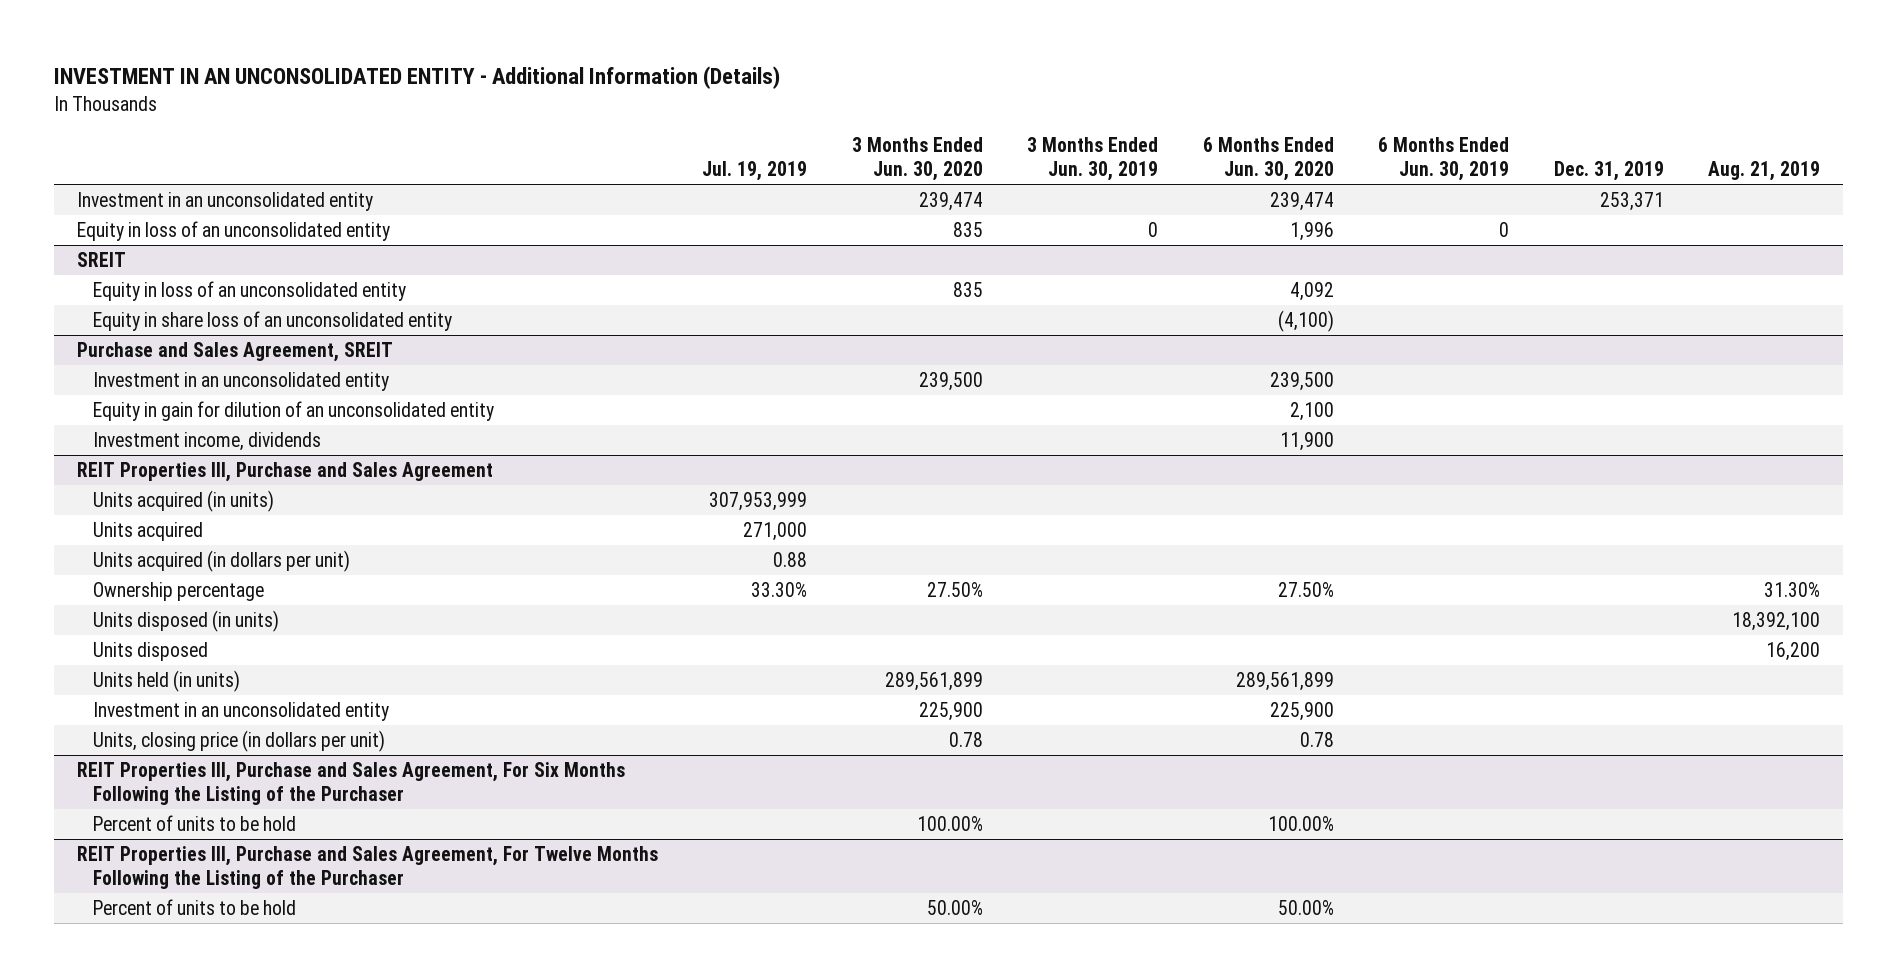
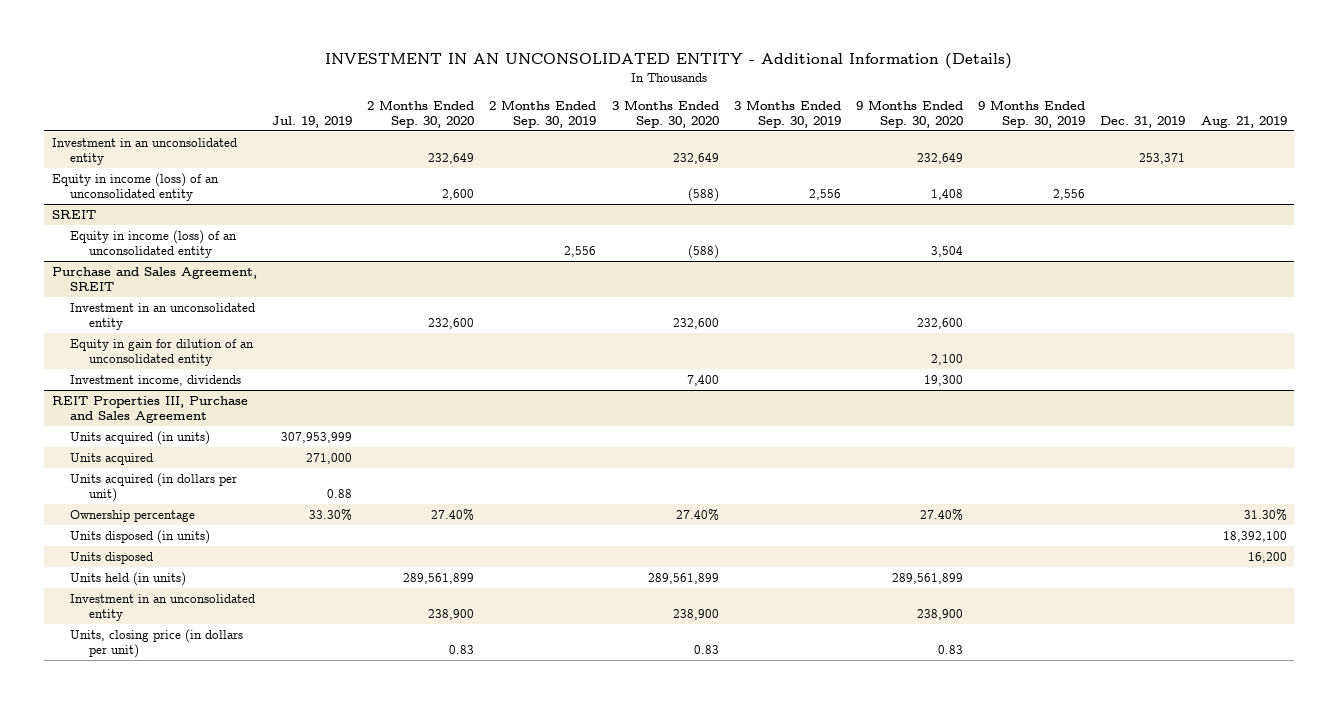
[851,136,983,182] 3 Months Ended Jun. 30, 2020 -> none
[1027,136,1159,182] 3 Months Ended Jun. 30, 2019 -> none
[1202,136,1334,182] 6 Months Ended Jun. 30, 2020 -> none
[1378,136,1510,182] 6 Months Ended Jun. 30, 2019 -> none
none -> [367,99,475,128] 2 Months Ended Sep. 30, 2020
none -> [489,99,597,128] 2 Months Ended Sep. 30, 2019
none -> [611,99,719,128] 3 Months Ended Sep. 30, 2020
none -> [733,99,841,128] 3 Months Ended Sep. 30, 2019
none -> [856,99,964,128] 9 Months Ended Sep. 30, 2020
none -> [978,99,1086,128] 9 Months Ended Sep. 30, 2019
[76,220,390,241] Equity in loss of an unconsolidated entity -> [51,173,219,202] Equity in income (loss) of an unconsolidated entity
[92,310,452,331] Equity in share loss of an unconsolidated entity -> none
[92,280,406,301] Equity in loss of an unconsolidated entity -> [70,230,238,259] Equity in income (loss) of an unconsolidated entity
[76,761,625,806] REIT Properties III, Purchase and Sales Agreement, For Six Months Following the Listing of the Purchaser -> none
[92,814,296,831] Percent of units to be hold -> none
[76,845,658,890] REIT Properties III, Purchase and Sales Agreement, For Twelve Months Following the Listing of the Purchaser -> none
[92,898,296,915] Percent of units to be hold -> none

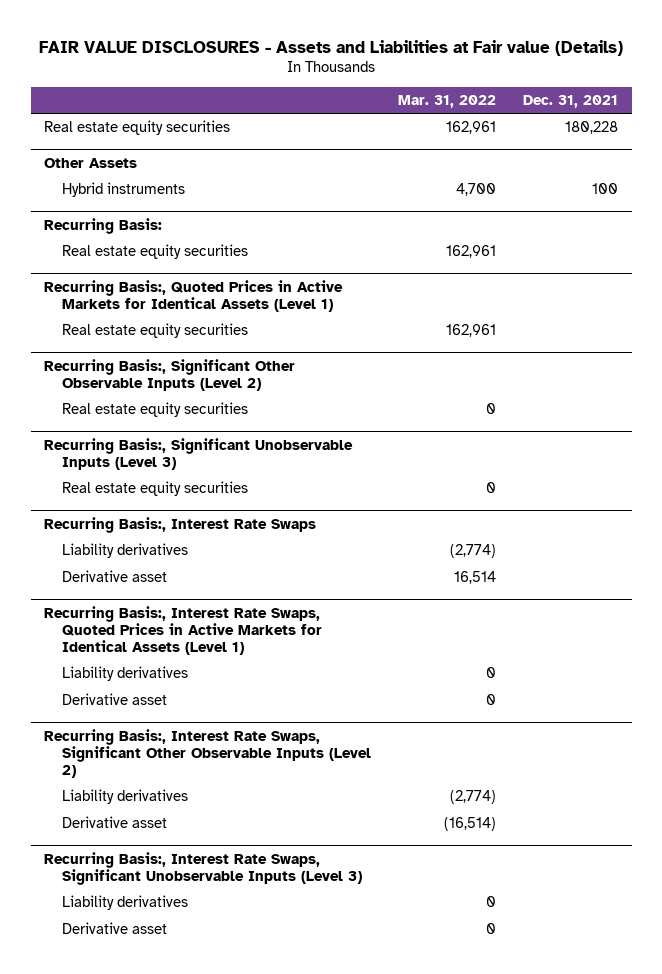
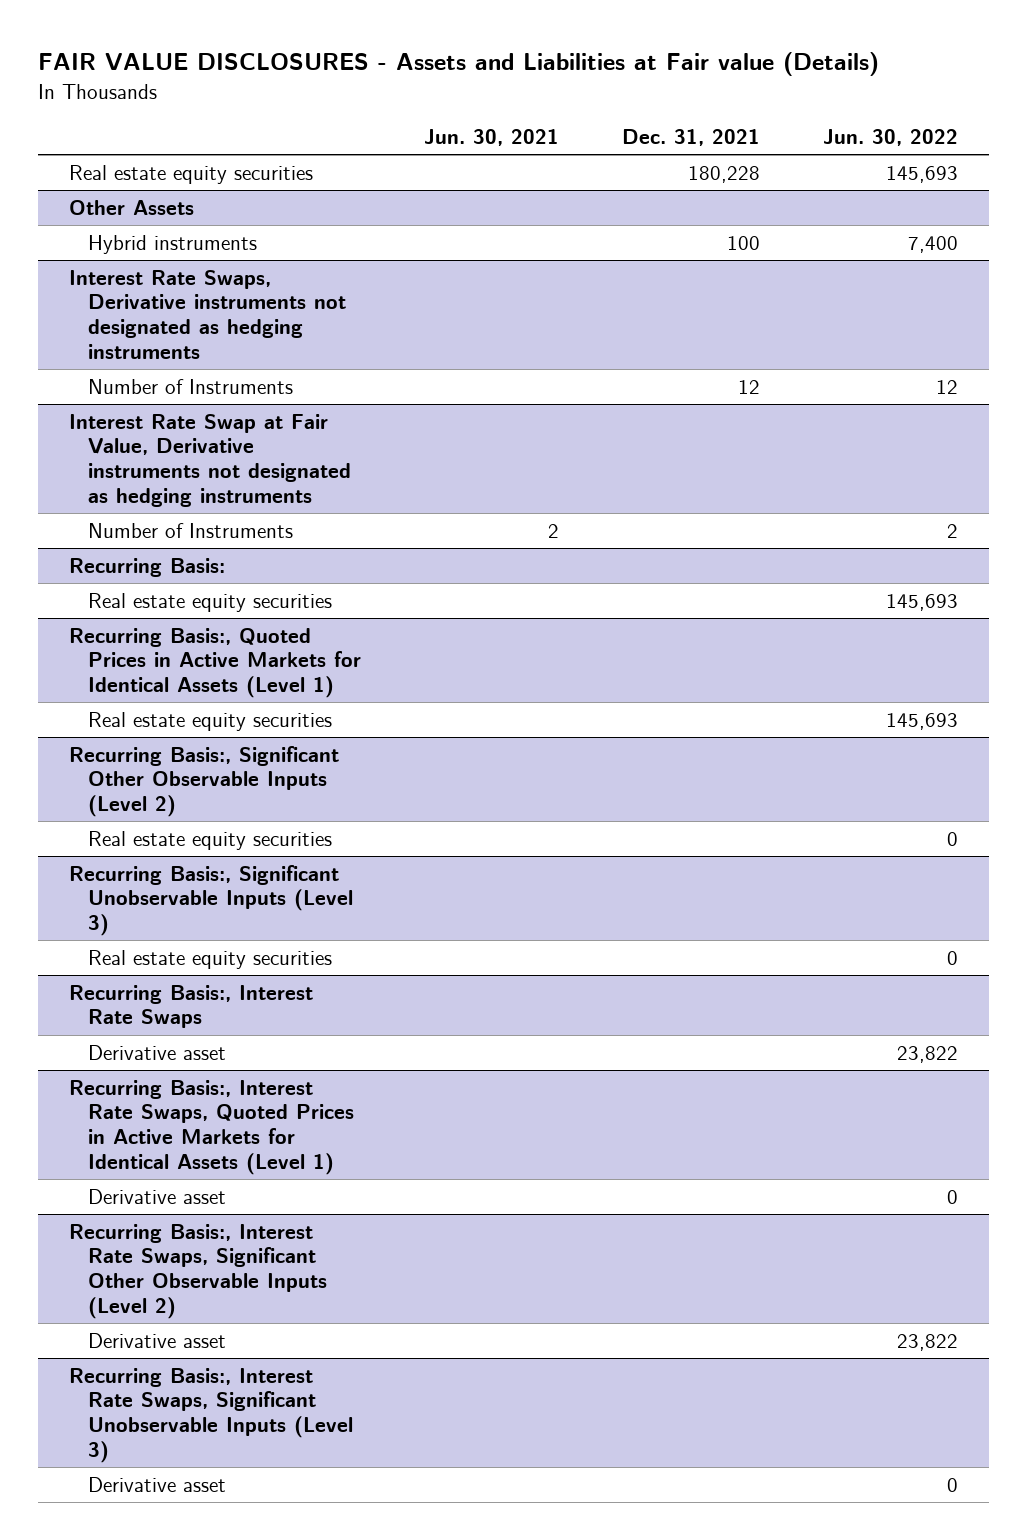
[398,94,497,108] Mar. 31, 2022 -> none
none -> [423,129,559,147] Jun. 30, 2021
none -> [822,129,958,147] Jun. 30, 2022
none -> [69,269,346,359] Interest Rate Swaps, Derivative instruments not designated as hedging instruments
none -> [87,378,293,394] Number of Instruments
none -> [69,413,351,507] Interest Rate Swap at Fair Value, Derivative instruments not designated as hedging instruments
none -> [87,522,293,538] Number of Instruments
[61,543,188,559] Liability derivatives -> none
[61,666,188,682] Liability derivatives -> none
[61,789,188,805] Liability derivatives -> none
[61,895,188,911] Liability derivatives -> none

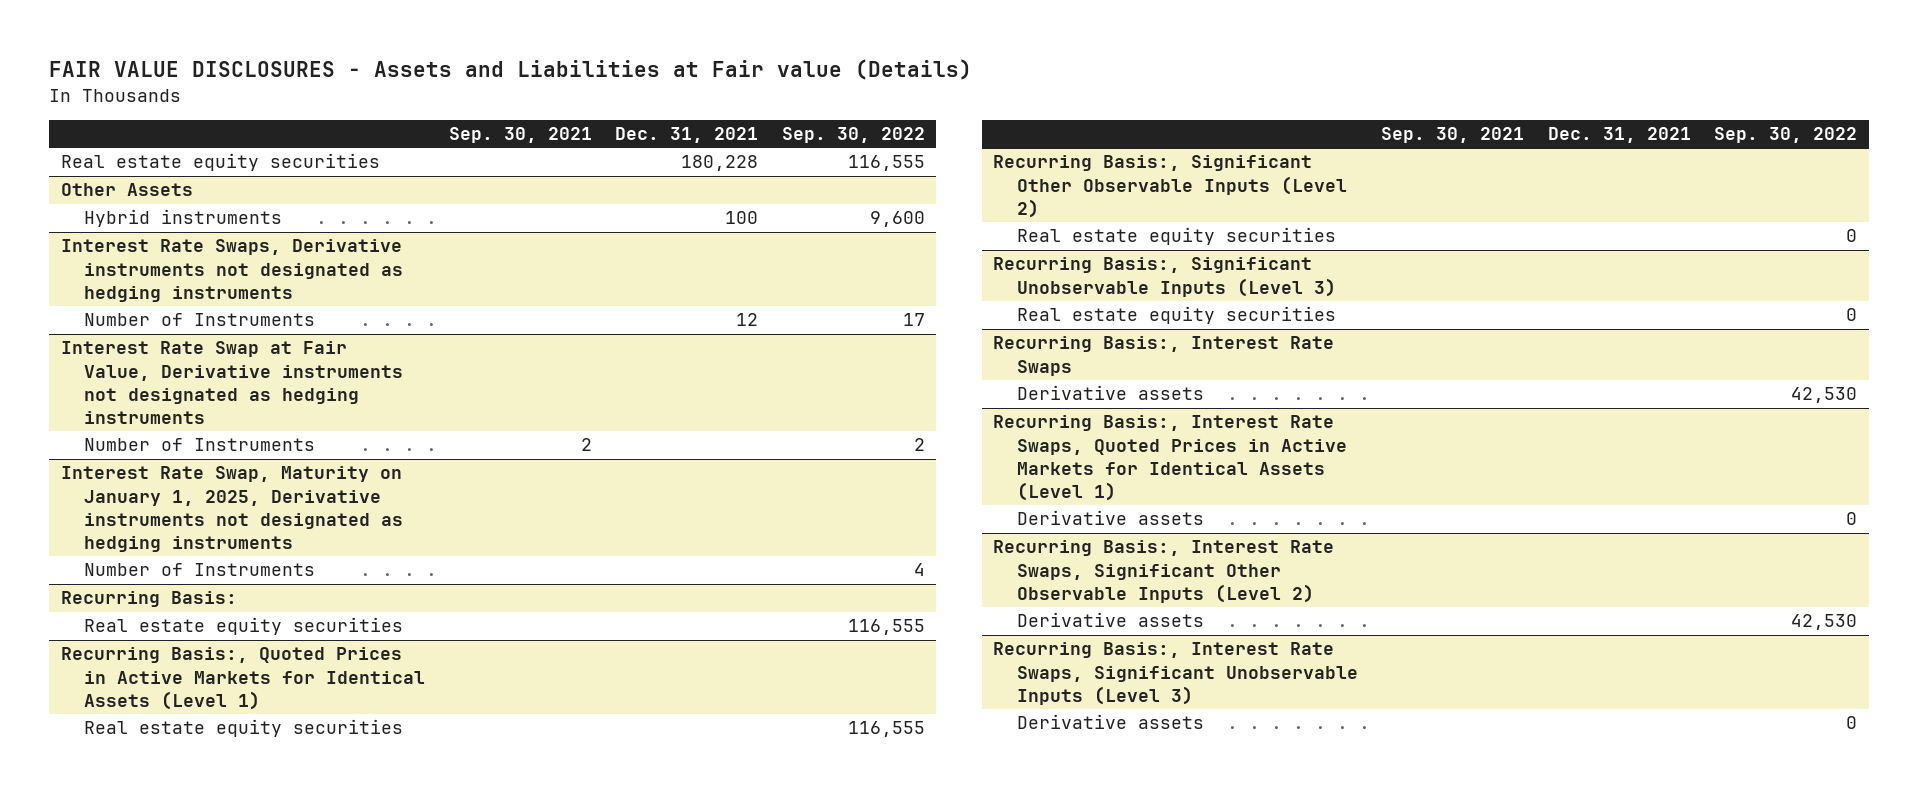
[423,129,559,147] Jun. 30, 2021 -> none
[822,129,958,147] Jun. 30, 2022 -> none
none -> [448,127,592,144] Sep. 30, 2021
none -> [781,127,925,144] Sep. 30, 2022
none -> [60,466,404,553] Interest Rate Swap, Maturity on January 1, 2025, Derivative instruments not designated as hedging instruments
none -> [84,563,316,577] Number of Instruments
[87,1044,226,1060] Derivative asset -> [1017,385,1205,401] Derivative assets
[87,1188,226,1204] Derivative asset -> [1017,510,1205,526] Derivative assets
[87,1332,226,1348] Derivative asset -> [1017,612,1205,628] Derivative assets
[87,1476,226,1492] Derivative asset -> [1017,714,1205,730] Derivative assets

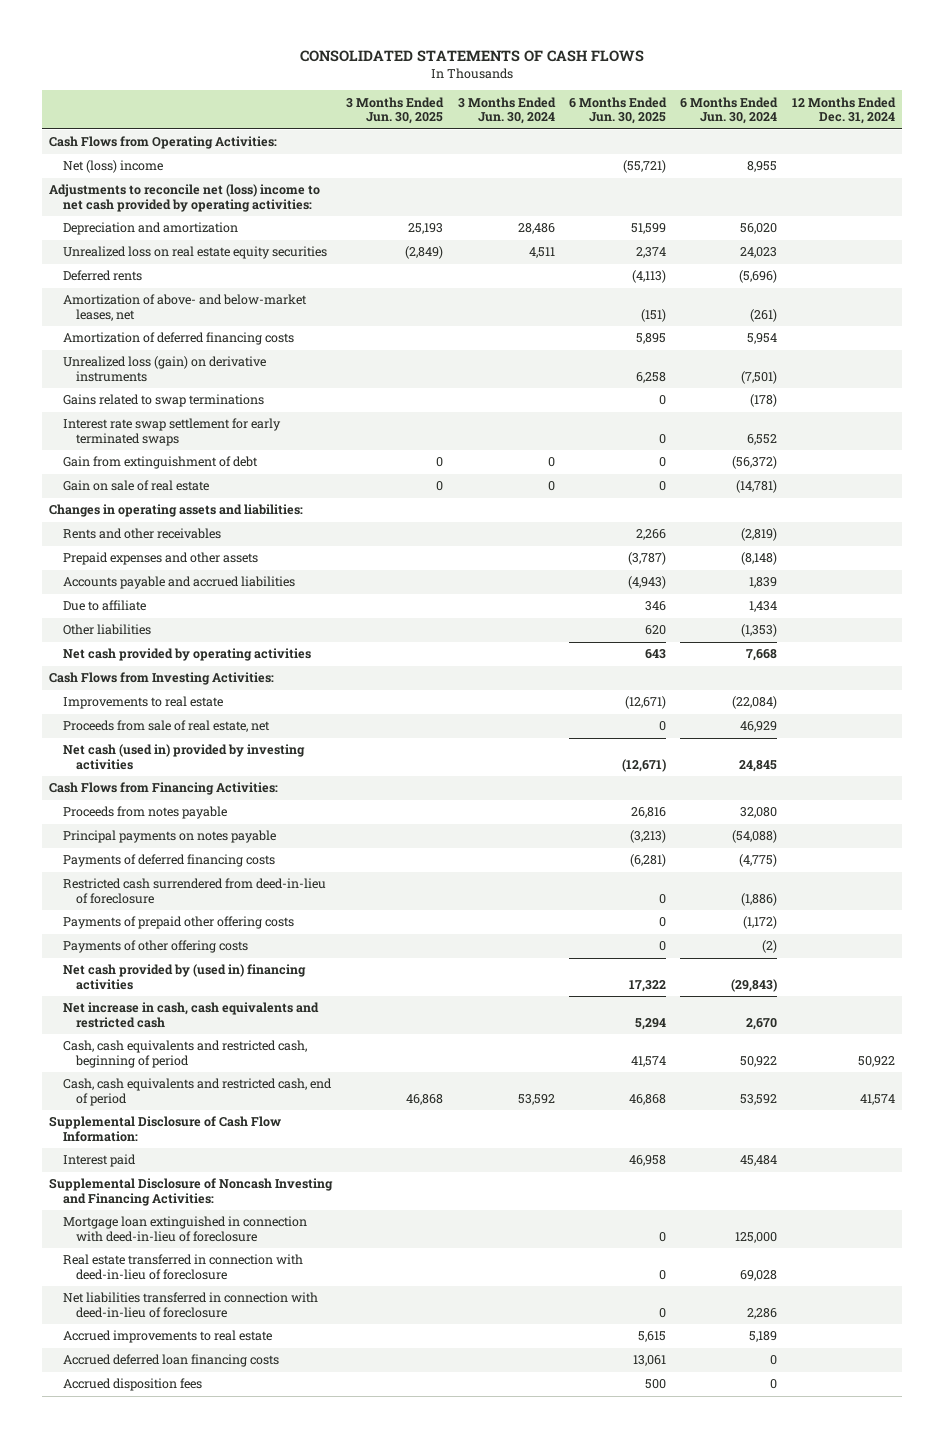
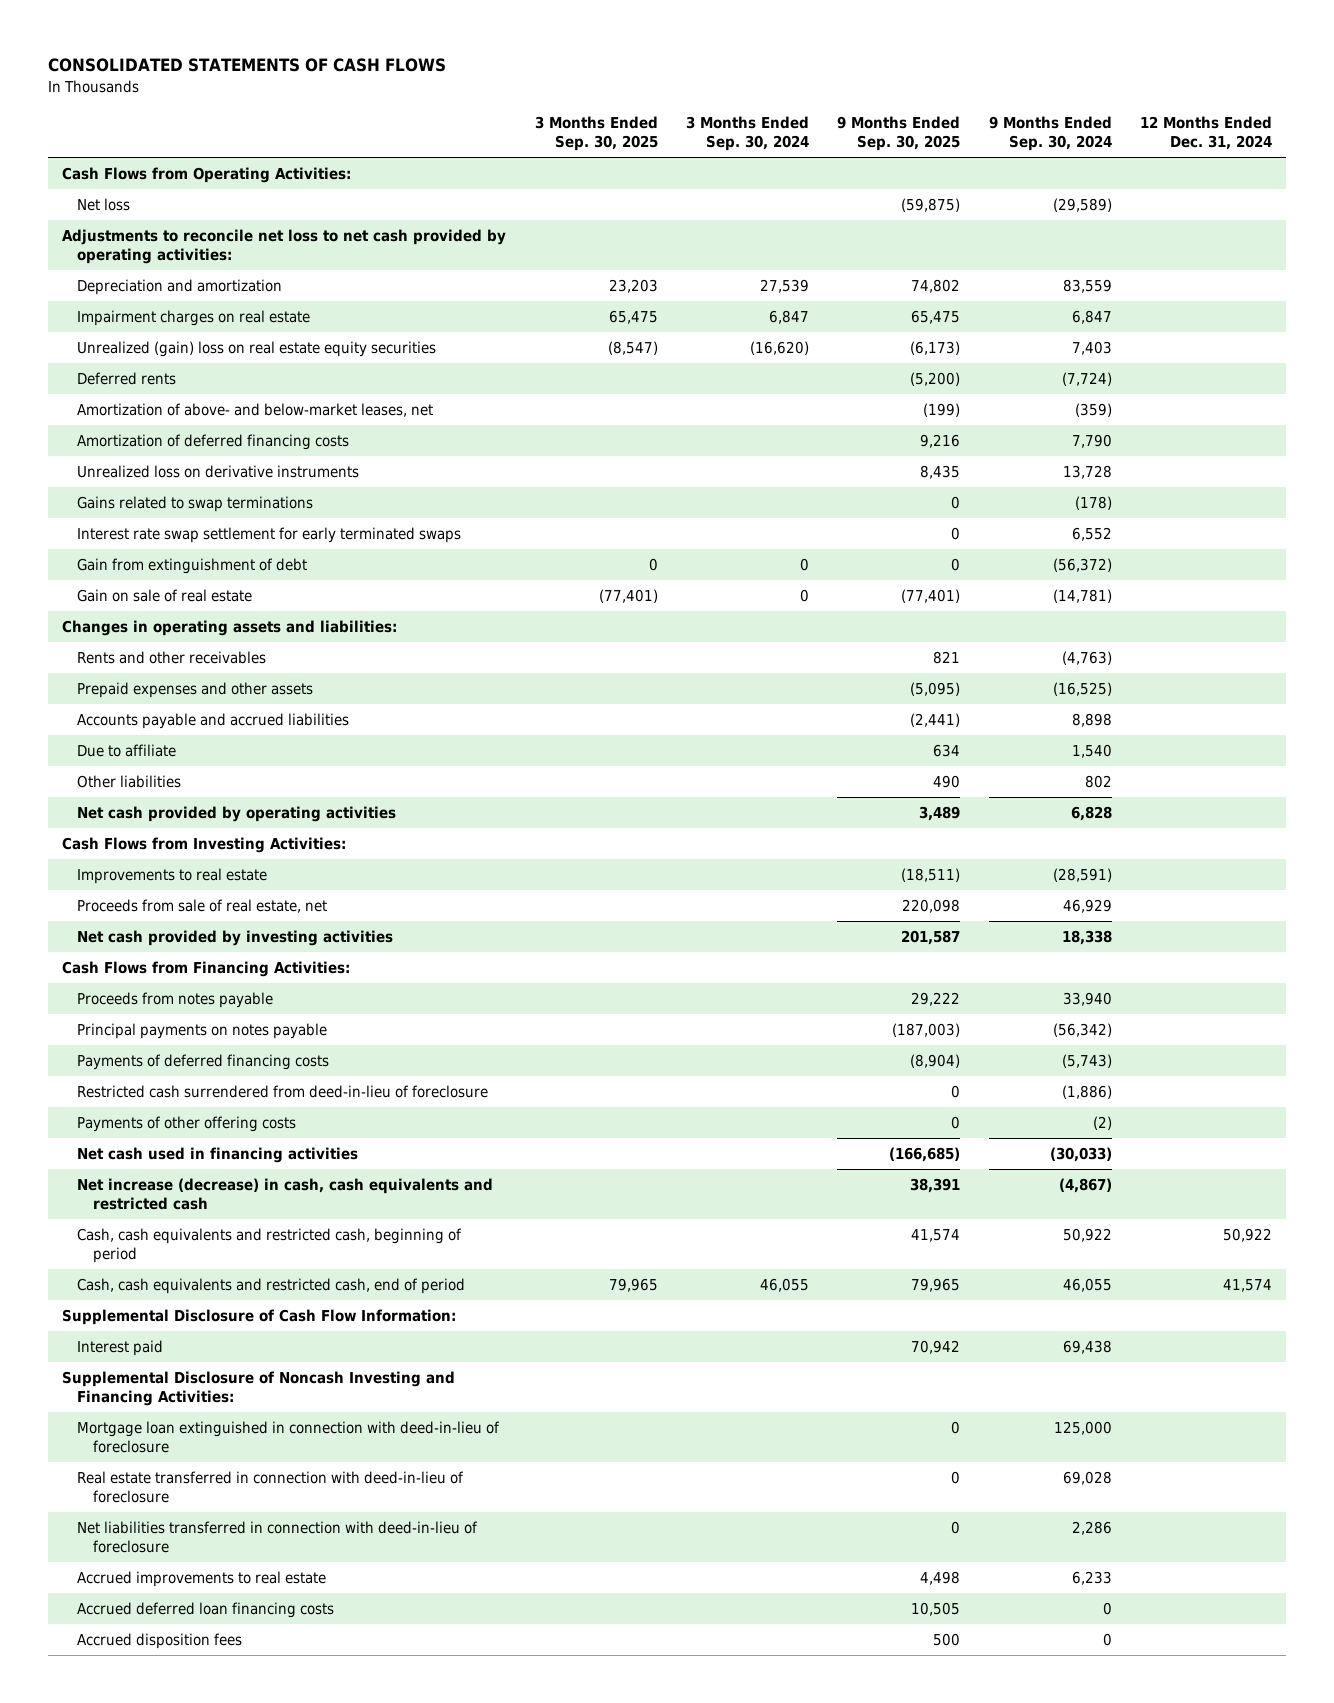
[346,96,445,125] 3 Months Ended Jun. 30, 2025 -> none
[457,96,556,125] 3 Months Ended Jun. 30, 2024 -> none
[569,96,668,125] 6 Months Ended Jun. 30, 2025 -> none
[680,96,779,125] 6 Months Ended Jun. 30, 2024 -> none
none -> [534,115,658,152] 3 Months Ended Sep. 30, 2025
none -> [686,115,810,152] 3 Months Ended Sep. 30, 2024
none -> [837,115,961,152] 9 Months Ended Sep. 30, 2025
none -> [988,115,1112,152] 9 Months Ended Sep. 30, 2024
[62,160,163,174] Net (loss) income -> [77,198,131,212] Net loss
[48,184,320,212] Adjustments to reconcile net (loss) income to net cash provided by operating activities: -> [62,229,507,265] Adjustments to reconcile net loss to net cash provided by operating activities:
none -> [77,310,311,327] Impairment charges on real estate
[62,246,327,260] Unrealized loss on real estate equity securities -> [77,341,437,358] Unrealized (gain) loss on real estate equity securities
[62,356,266,382] Unrealized loss (gain) on derivative instruments -> [77,465,360,479] Unrealized loss on derivative instruments
[62,744,305,770] Net cash (used in) provided by investing activities -> [77,930,394,947] Net cash provided by investing activities
[62,916,294,930] Payments of prepaid other offering costs -> none
[62,964,306,990] Net cash provided by (used in) financing activities -> [77,1147,359,1164] Net cash used in financing activities
[62,1002,319,1028] Net increase in cash, cash equivalents and restricted cash -> [77,1178,494,1211] Net increase (decrease) in cash, cash equivalents and restricted cash

